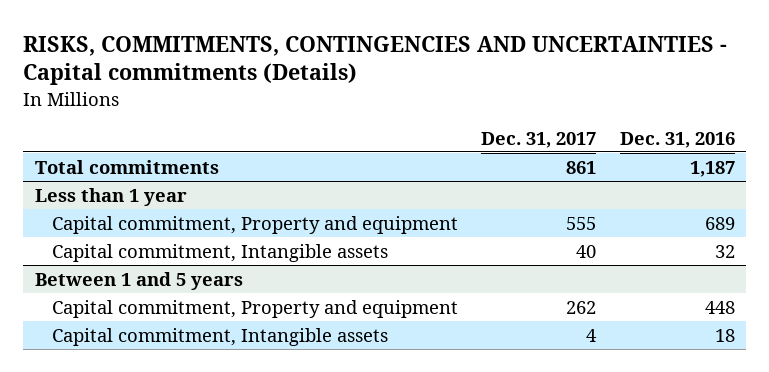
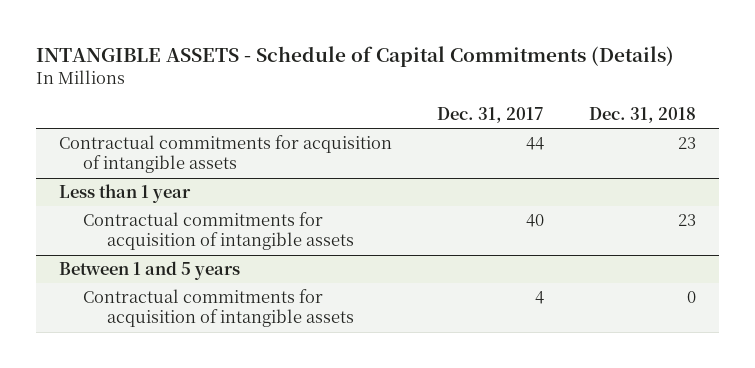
[22,35,727,86] RISKS, COMMITMENTS, CONTINGENCIES AND UNCERTAINTIES - Capital commitments (Details) -> [36,45,675,67] INTANGIBLE ASSETS - Schedule of Capital Commitments (Details)
[619,131,735,148] Dec. 31, 2016 -> none
none -> [589,107,697,124] Dec. 31, 2018
[34,159,219,174] Total commitments -> none
none -> [58,135,392,174] Contractual commitments for acquisition of intangible assets
[51,215,458,234] Capital commitment, Property and equipment -> none
[51,243,388,262] Capital commitment, Intangible assets -> [82,212,354,251] Contractual commitments for acquisition of intangible assets
[51,299,458,318] Capital commitment, Property and equipment -> none
[51,327,388,346] Capital commitment, Intangible assets -> [82,289,354,328] Contractual commitments for acquisition of intangible assets

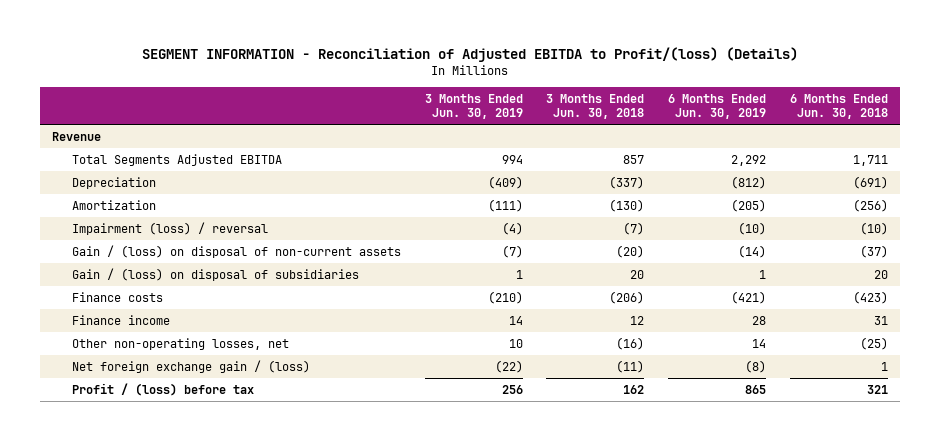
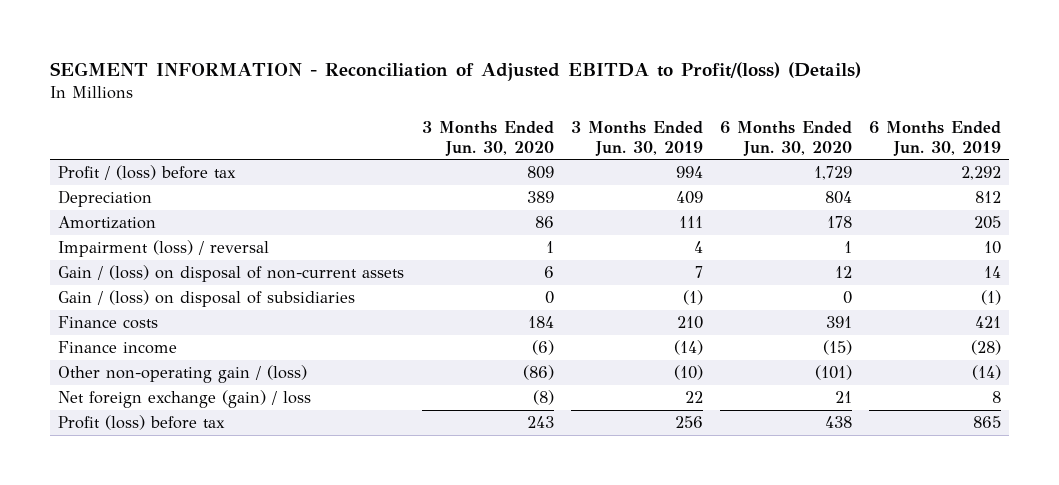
[546,94,645,120] 3 Months Ended Jun. 30, 2018 -> none
[790,94,889,120] 6 Months Ended Jun. 30, 2018 -> none
none -> [421,120,554,156] 3 Months Ended Jun. 30, 2020
none -> [719,120,852,156] 6 Months Ended Jun. 30, 2020
[52,131,102,141] Revenue -> none
[71,153,282,166] Total Segments Adjusted EBITDA -> [58,165,237,181] Profit / (loss) before tax
[487,175,523,189] (409) -> [675,191,703,205] 409
[731,175,767,189] (812) -> [974,191,1001,204] 812
[487,198,523,212] (111) -> [678,216,703,229] 111
[731,198,767,212] (205) -> [973,216,1001,230] 205
[501,221,523,235] (4) -> [693,241,703,254] 4
[738,221,767,235] (10) -> [983,241,1001,255] 10
[501,244,523,258] (7) -> [694,266,703,279] 7
[738,244,767,258] (14) -> [983,266,1001,279] 14
[515,269,523,279] 1 -> [682,290,703,306] (1)
[759,269,767,279] 1 -> [980,290,1001,306] (1)
[487,290,523,304] (210) -> [676,316,703,330] 210
[731,290,767,304] (421) -> [974,316,1001,329] 421
[508,315,523,325] 14 -> [673,340,703,356] (14)
[752,315,767,325] 28 -> [970,340,1001,356] (28)
[71,337,289,350] Other non-operating losses, net -> [58,365,308,384] Other non-operating gain / (loss)
[508,338,523,348] 10 -> [673,365,703,381] (10)
[752,338,767,348] 14 -> [971,365,1001,381] (14)
[71,359,310,373] Net foreign exchange gain / (loss) -> [58,390,312,409] Net foreign exchange (gain) / loss
[494,359,523,373] (22) -> [684,391,703,404] 22
[745,359,767,373] (8) -> [991,391,1001,404] 8
[71,382,254,396] Profit / (loss) before tax -> [58,415,226,431] Profit (loss) before tax

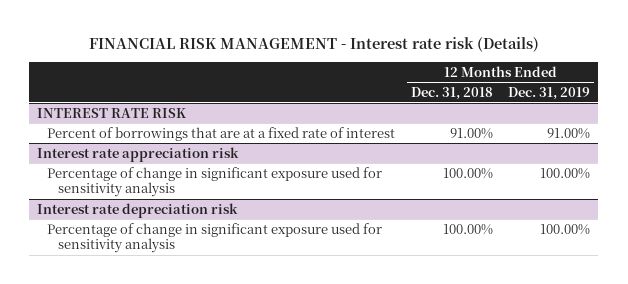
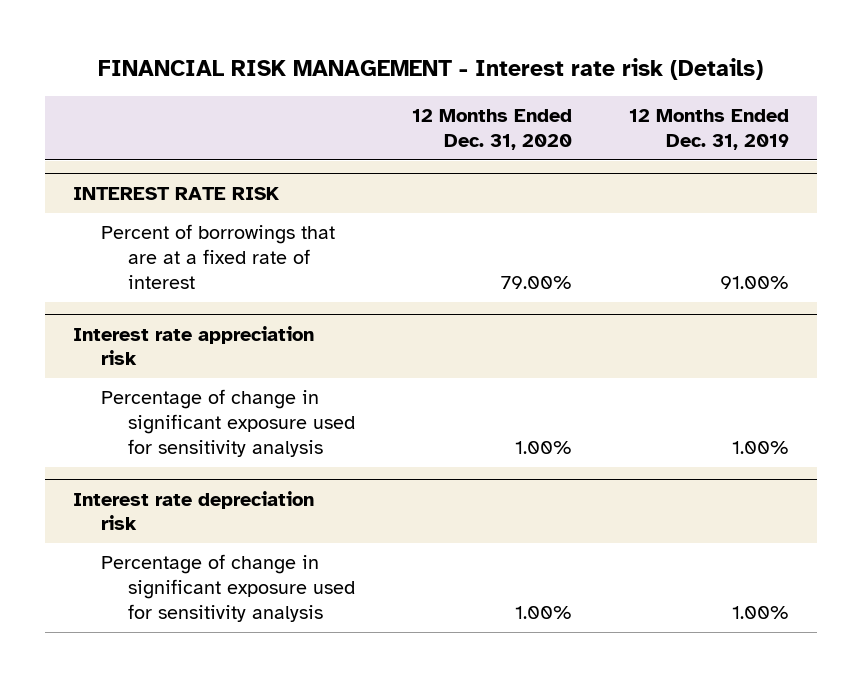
[410,86,493,100] Dec. 31, 2018 -> none
none -> [412,109,573,150] 12 Months Ended Dec. 31, 2020
[540,167,591,179] 100.00% -> [731,440,789,454] 1.00%
[540,223,591,235] 100.00% -> [731,605,789,619] 1.00%

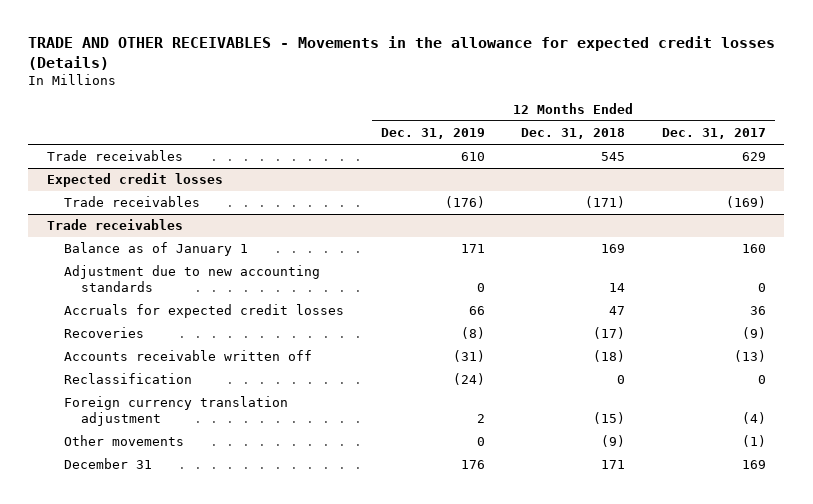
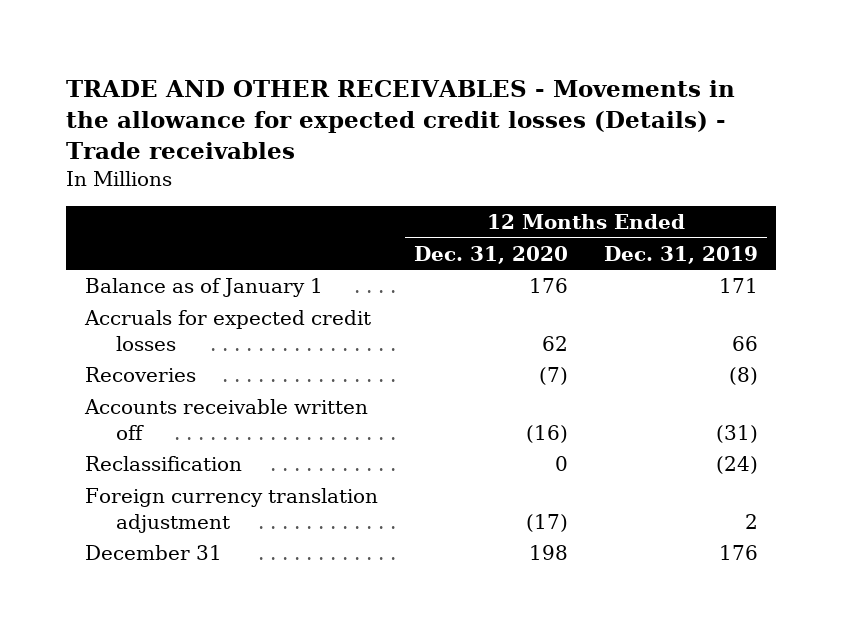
[28,36,776,70] TRADE AND OTHER RECEIVABLES - Movements in the allowance for expected credit losses (Details) -> [66,80,736,160] TRADE AND OTHER RECEIVABLES - Movements in the allowance for expected credit losses (Details) - Trade receivables
[521,128,626,140] Dec. 31, 2018 -> none
[662,128,767,140] Dec. 31, 2017 -> none
none -> [413,245,568,264] Dec. 31, 2020
[46,150,183,162] Trade receivables -> none
[46,173,223,188] Expected credit losses -> none
[64,196,201,208] Trade receivables -> none
[46,219,183,231] Trade receivables -> none
[64,265,321,292] Adjustment due to new accounting standards -> none
[64,435,185,447] Other movements -> none

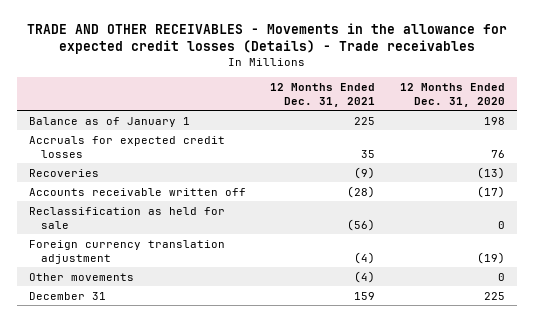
[604,245,759,264] Dec. 31, 2019 -> none
none -> [270,82,376,107] 12 Months Ended Dec. 31, 2021
[84,456,242,472] Reclassification -> none
[528,278,568,294] 176 -> [483,116,505,125] 198
[541,335,568,351] 62 -> [490,149,505,158] 76
[538,367,568,386] (7) -> [476,166,505,179] (13)
[525,424,568,443] (16) -> [476,185,505,198] (17)
none -> [28,206,225,229] Reclassification as held for sale
[525,513,568,532] (17) -> [476,251,505,264] (19)
none -> [28,272,134,281] Other movements
[528,545,568,561] 198 -> [483,291,505,300] 225

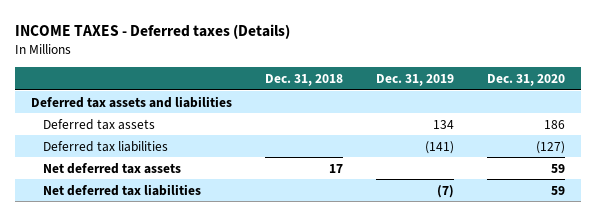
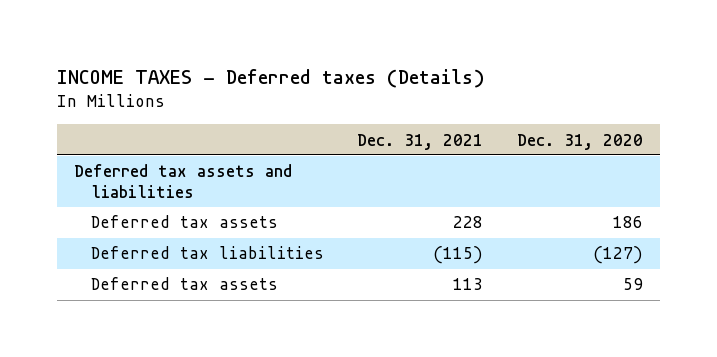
[264,74,343,87] Dec. 31, 2018 -> none
[375,74,454,87] Dec. 31, 2019 -> none
none -> [357,133,484,150] Dec. 31, 2021
[43,183,202,196] Net deferred tax liabilities -> none
[43,162,182,174] Net deferred tax assets -> [90,277,278,291] Deferred tax assets

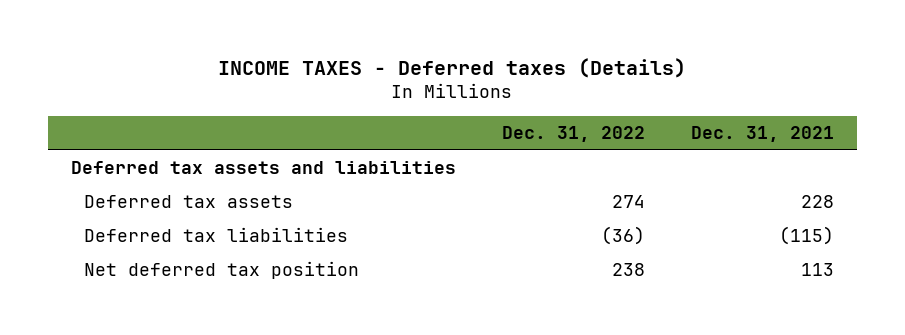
[517,133,644,150] Dec. 31, 2020 -> none
none -> [501,126,645,143] Dec. 31, 2022
[90,277,278,291] Deferred tax assets -> [84,261,360,280] Net deferred tax position

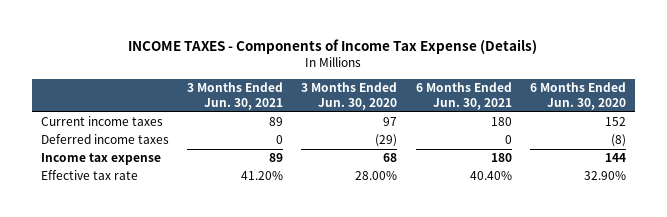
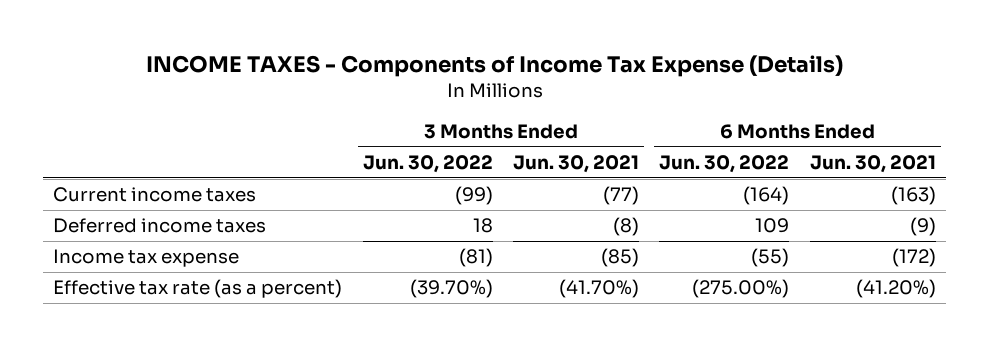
[301,82,398,110] 3 Months Ended Jun. 30, 2020 -> none
[529,82,626,110] 6 Months Ended Jun. 30, 2020 -> none
none -> [362,154,493,173] Jun. 30, 2022
none -> [659,154,790,173] Jun. 30, 2022
[269,117,284,127] 89 -> [603,186,640,206] (77)
[490,117,512,127] 180 -> [890,186,936,206] (163)
[276,135,284,145] 0 -> [613,217,640,237] (8)
[504,135,512,145] 0 -> [909,217,936,237] (9)
[269,153,284,163] 89 -> [601,248,640,268] (85)
[490,153,512,163] 180 -> [891,248,936,268] (172)
[41,170,139,181] Effective tax rate -> [53,279,343,299] Effective tax rate (as a percent)
[241,171,284,181] 41.20% -> [559,279,640,299] (41.70%)
[469,171,512,181] 40.40% -> [855,279,936,299] (41.20%)

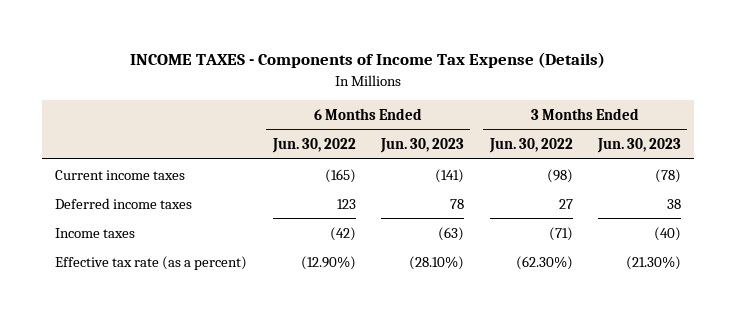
[513,154,640,173] Jun. 30, 2021 -> none
[809,154,936,173] Jun. 30, 2021 -> none
none -> [380,138,465,154] Jun. 30, 2023
none -> [597,138,682,154] Jun. 30, 2023
[454,186,493,206] (99) -> [546,168,573,183] (98)
[743,186,790,206] (164) -> [324,168,356,183] (165)
[472,218,493,234] 18 -> [558,198,573,209] 27
[755,218,790,234] 109 -> [336,198,356,209] 123
[53,249,240,268] Income tax expense -> [55,227,136,238] Income taxes
[458,248,493,268] (81) -> [548,226,573,241] (71)
[751,248,790,268] (55) -> [329,226,356,241] (42)
[409,279,493,299] (39.70%) -> [515,255,573,270] (62.30%)
[692,279,790,299] (275.00%) -> [300,255,356,270] (12.90%)

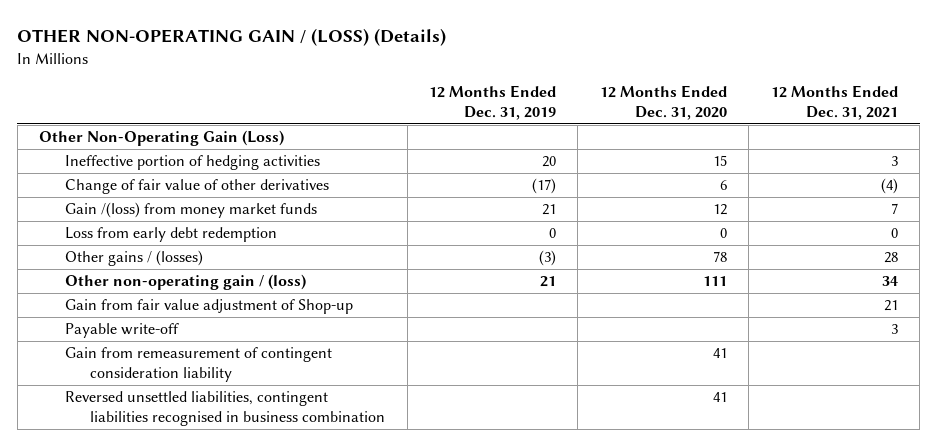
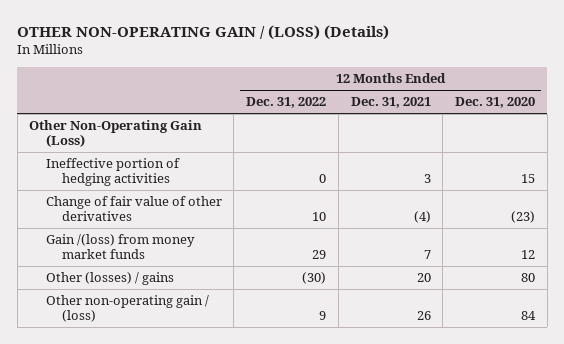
[429,85,557,120] 12 Months Ended Dec. 31, 2019 -> none
none -> [246,97,327,109] Dec. 31, 2022
[719,180,727,191] 6 -> [511,211,536,224] (23)
[64,227,277,243] Loss from early debt redemption -> none
[64,299,353,315] Gain from fair value adjustment of Shop-up -> none
[64,323,179,339] Payable write-off -> none
[64,347,332,382] Gain from remeasurement of contingent consideration liability -> none
[64,391,386,426] Reversed unsettled liabilities, contingent liabilities recognised in business combination -> none
[64,250,203,267] Other gains / (losses) -> [45,272,174,286] Other (losses) / gains
[712,251,727,263] 78 -> [521,273,536,283] 80
[883,252,898,264] 28 -> [416,273,431,283] 20
[702,276,727,287] 111 -> [521,311,537,321] 84
[881,276,898,287] 34 -> [416,311,431,321] 26

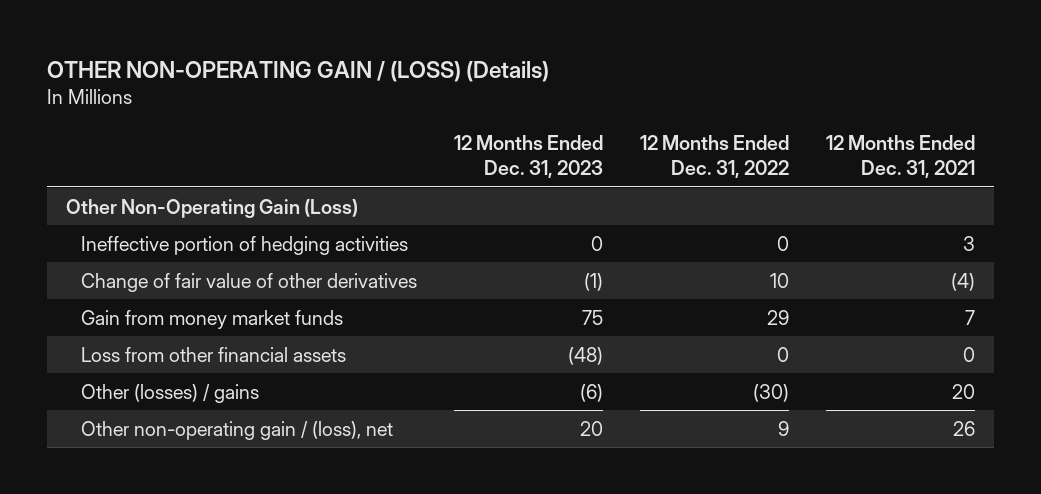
[455,97,536,109] Dec. 31, 2020 -> none
none -> [454,134,604,179] 12 Months Ended Dec. 31, 2023
[45,234,195,260] Gain /(loss) from money market funds -> [81,309,344,329] Gain from money market funds
none -> [81,346,347,362] Loss from other financial assets
[45,295,209,323] Other non-operating gain / (loss) -> [81,420,394,440] Other non-operating gain / (loss), net

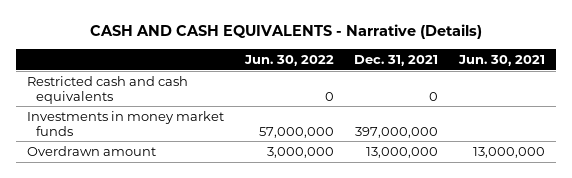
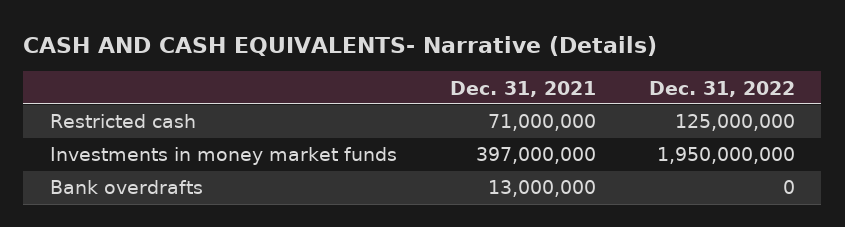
[89,24,482,40] CASH AND CASH EQUIVALENTS - Narrative (Details) -> [23,35,658,56] CASH AND CASH EQUIVALENTS- Narrative (Details)
[243,54,334,66] Jun. 30, 2022 -> none
[458,54,546,66] Jun. 30, 2021 -> none
none -> [648,80,795,97] Dec. 31, 2022
[26,75,188,104] Restricted cash and cash equivalents -> [49,114,196,129] Restricted cash
[429,91,439,101] 0 -> [487,114,596,132] 71,000,000
[26,145,156,156] Overdrawn amount -> [49,180,203,195] Bank overdrafts

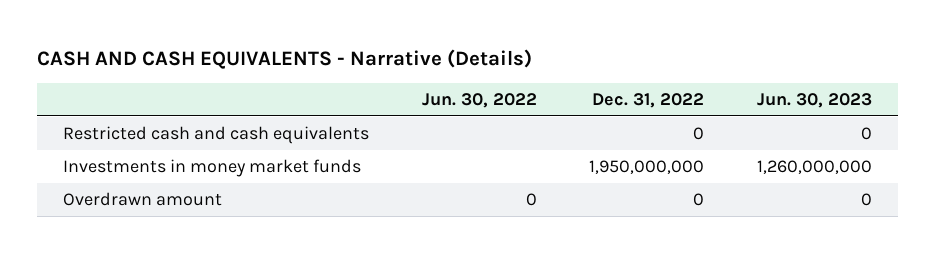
[23,35,658,56] CASH AND CASH EQUIVALENTS- Narrative (Details) -> [36,48,532,69] CASH AND CASH EQUIVALENTS - Narrative (Details)
[449,80,596,97] Dec. 31, 2021 -> none
none -> [421,92,537,108] Jun. 30, 2022
none -> [757,92,873,108] Jun. 30, 2023
[49,114,196,129] Restricted cash -> [63,126,370,145] Restricted cash and cash equivalents
[674,114,795,132] 125,000,000 -> [693,127,705,141] 0
[49,180,203,195] Bank overdrafts -> [63,192,223,207] Overdrawn amount

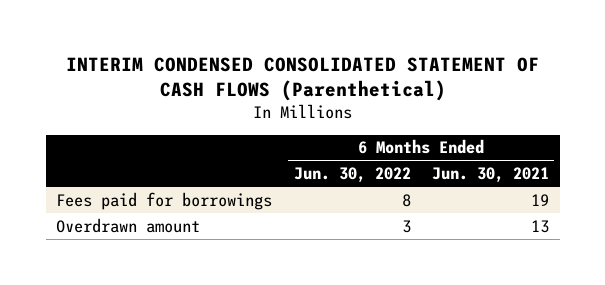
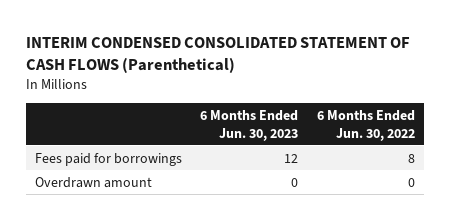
[431,166,549,183] Jun. 30, 2021 -> none
none -> [200,109,299,141] 6 Months Ended Jun. 30, 2023
[401,219,411,233] 3 -> [407,177,415,187] 0

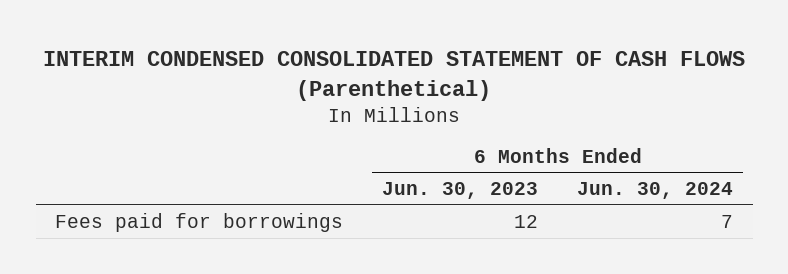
[316,109,415,141] 6 Months Ended Jun. 30, 2022 -> none
none -> [577,182,734,200] Jun. 30, 2024
[34,176,152,188] Overdrawn amount -> none

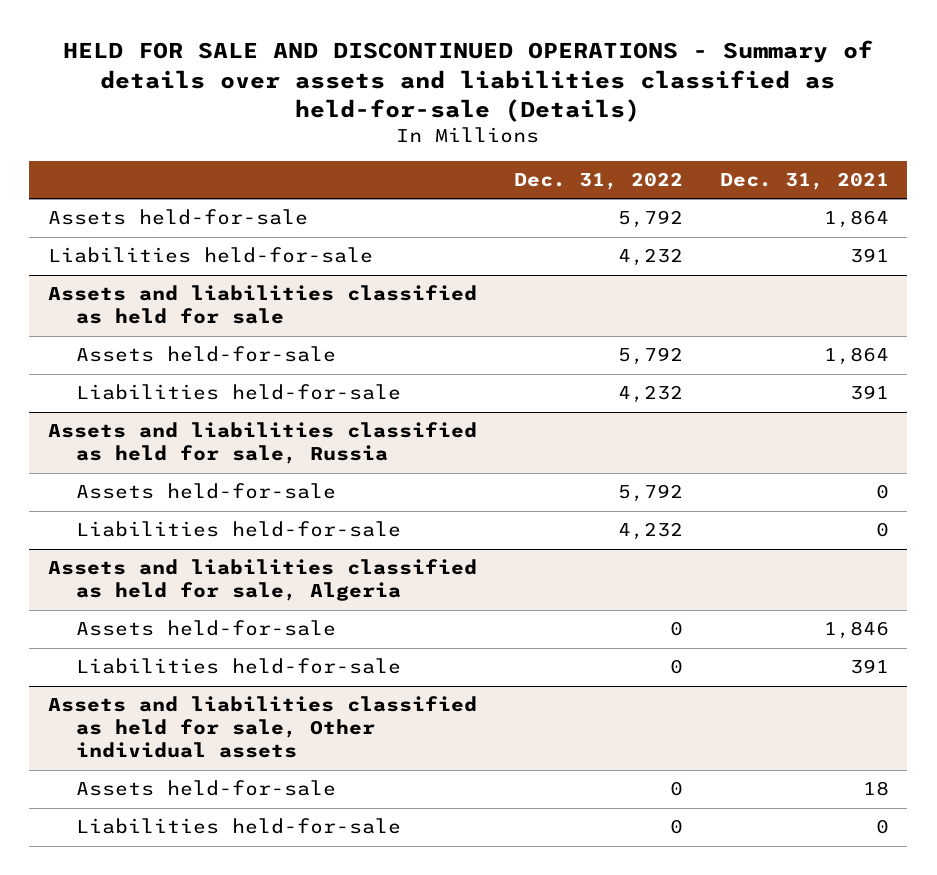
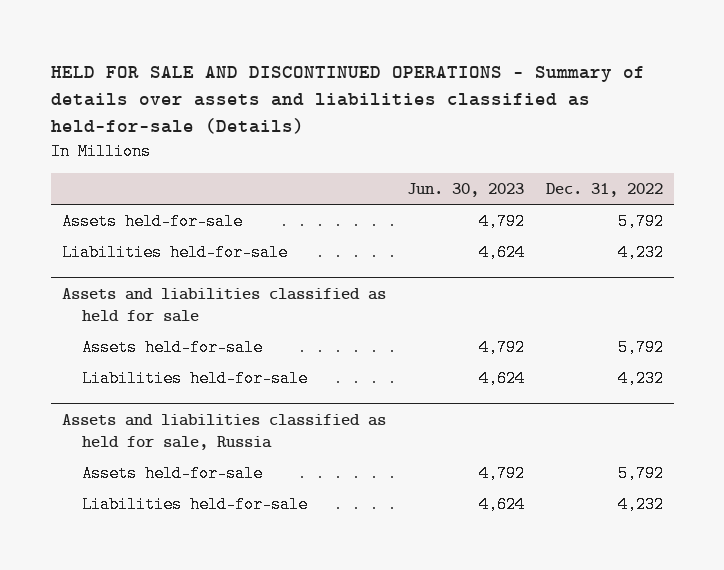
[719,171,889,190] Dec. 31, 2021 -> none
none -> [407,183,525,198] Jun. 30, 2023
[47,559,477,602] Assets and liabilities classified as held for sale, Algeria -> none
[76,620,337,637] Assets held-for-sale -> none
[76,658,402,675] Liabilities held-for-sale -> none
[47,696,477,759] Assets and liabilities classified as held for sale, Other individual assets -> none
[76,780,337,797] Assets held-for-sale -> none
[76,818,402,835] Liabilities held-for-sale -> none

